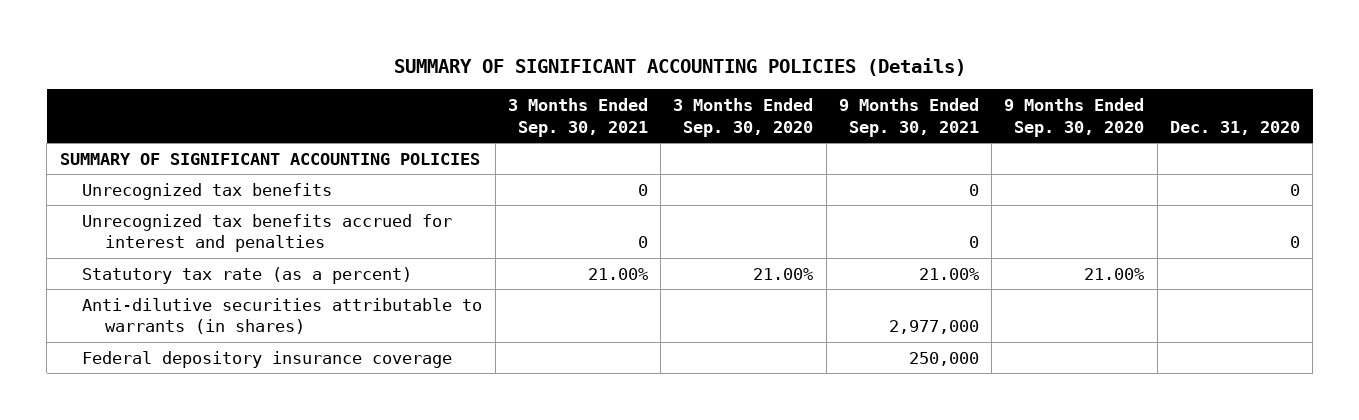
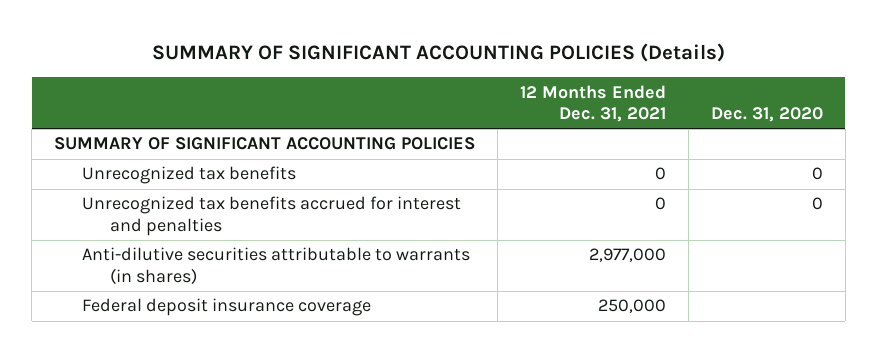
[507,98,648,137] 3 Months Ended Sep. 30, 2021 -> none
[673,98,814,137] 3 Months Ended Sep. 30, 2020 -> none
[838,98,979,137] 9 Months Ended Sep. 30, 2021 -> none
[1004,98,1145,137] 9 Months Ended Sep. 30, 2020 -> none
none -> [520,84,667,122] 12 Months Ended Dec. 31, 2021
[82,266,413,284] Statutory tax rate (as a percent) -> none
[82,350,453,368] Federal depository insurance coverage -> [81,298,371,317] Federal deposit insurance coverage

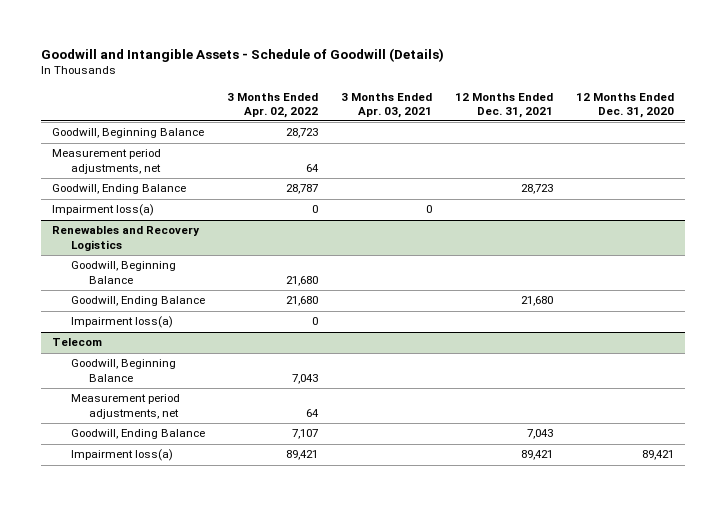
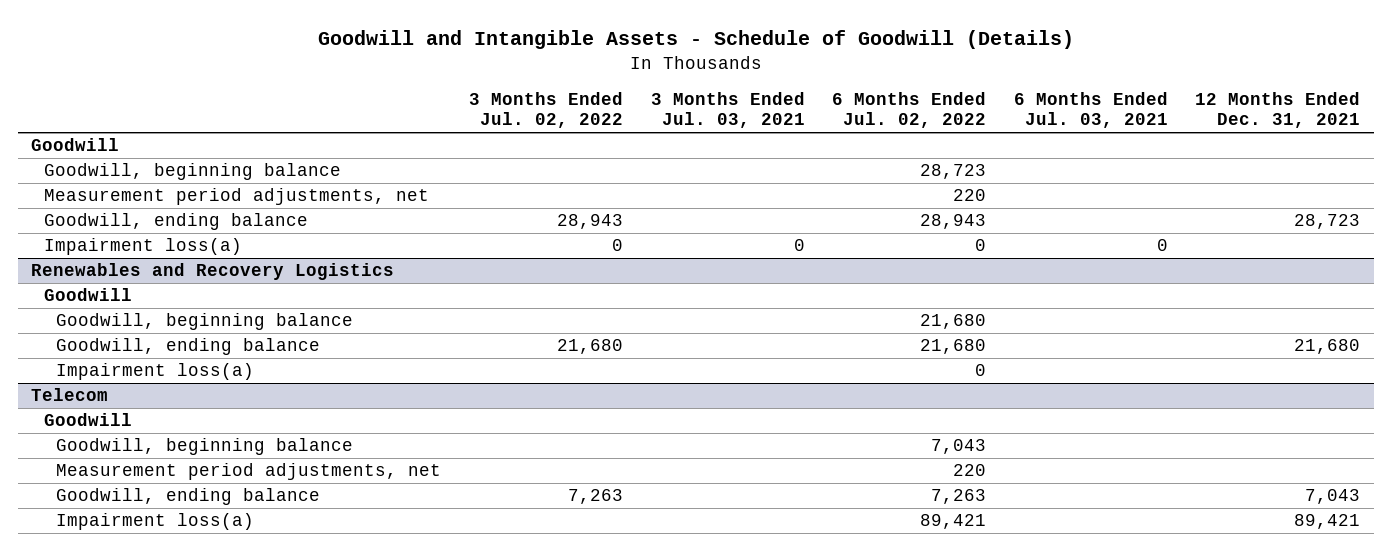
[227,92,319,118] 3 Months Ended Apr. 02, 2022 -> none
[341,92,433,118] 3 Months Ended Apr. 03, 2021 -> none
[575,92,674,118] 12 Months Ended Dec. 31, 2020 -> none
none -> [468,91,623,129] 3 Months Ended Jul. 02, 2022
none -> [650,91,805,129] 3 Months Ended Jul. 03, 2021
none -> [832,91,987,129] 6 Months Ended Jul. 02, 2022
none -> [1013,91,1168,129] 6 Months Ended Jul. 03, 2021
none -> [31,138,120,152] Goodwill
[51,128,204,139] Goodwill, Beginning Balance -> [43,163,341,181] Goodwill, beginning balance
[51,184,186,195] Goodwill, Ending Balance -> [43,213,308,231] Goodwill, ending balance
none -> [43,288,132,302] Goodwill
[70,261,176,284] Goodwill, Beginning Balance -> [56,313,354,331] Goodwill, beginning balance
[70,296,205,307] Goodwill, Ending Balance -> [56,338,321,356] Goodwill, ending balance
none -> [43,413,132,427] Goodwill
[70,359,176,382] Goodwill, Beginning Balance -> [56,438,354,456] Goodwill, beginning balance
[70,429,205,440] Goodwill, Ending Balance -> [56,488,321,506] Goodwill, ending balance

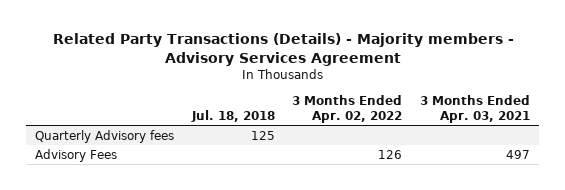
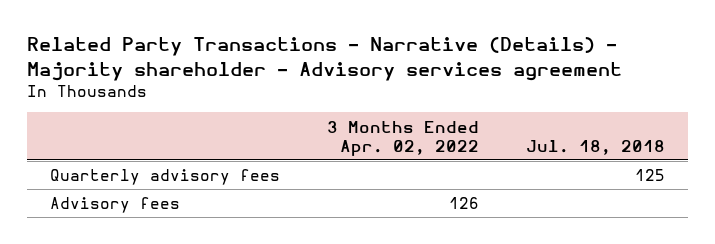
[52,33,514,67] Related Party Transactions (Details) - Majority members - Advisory Services Agreement -> [26,37,622,81] Related Party Transactions - Narrative (Details) - Majority shareholder - Advisory services agreement
[420,94,531,123] 3 Months Ended Apr. 03, 2021 -> none
[34,129,174,143] Quarterly Advisory fees -> [50,169,281,186] Quarterly advisory fees
[34,148,117,162] Advisory Fees -> [50,197,181,214] Advisory fees

